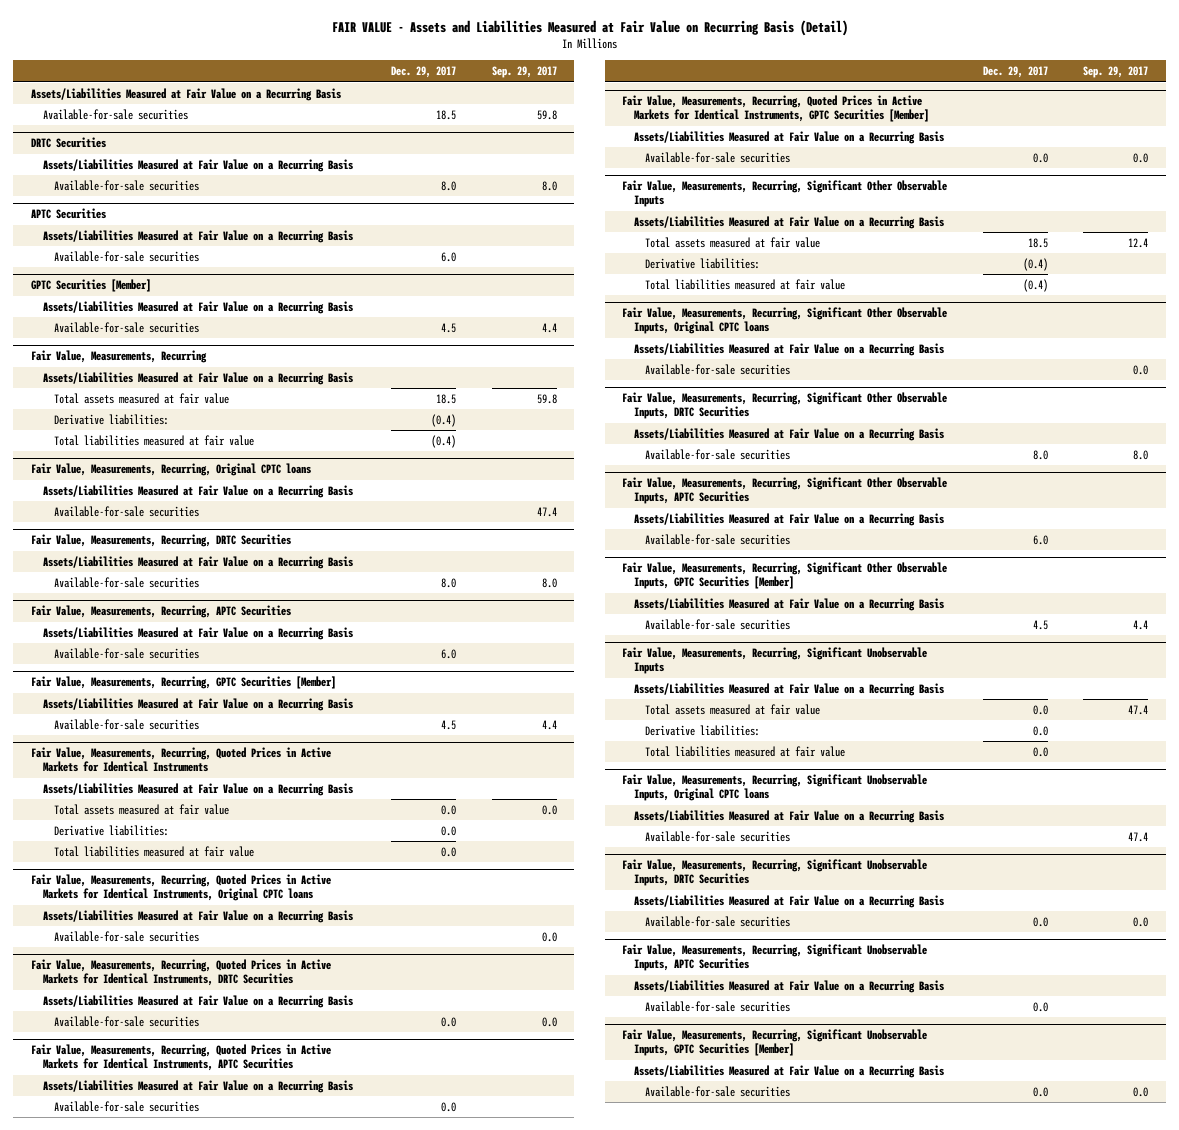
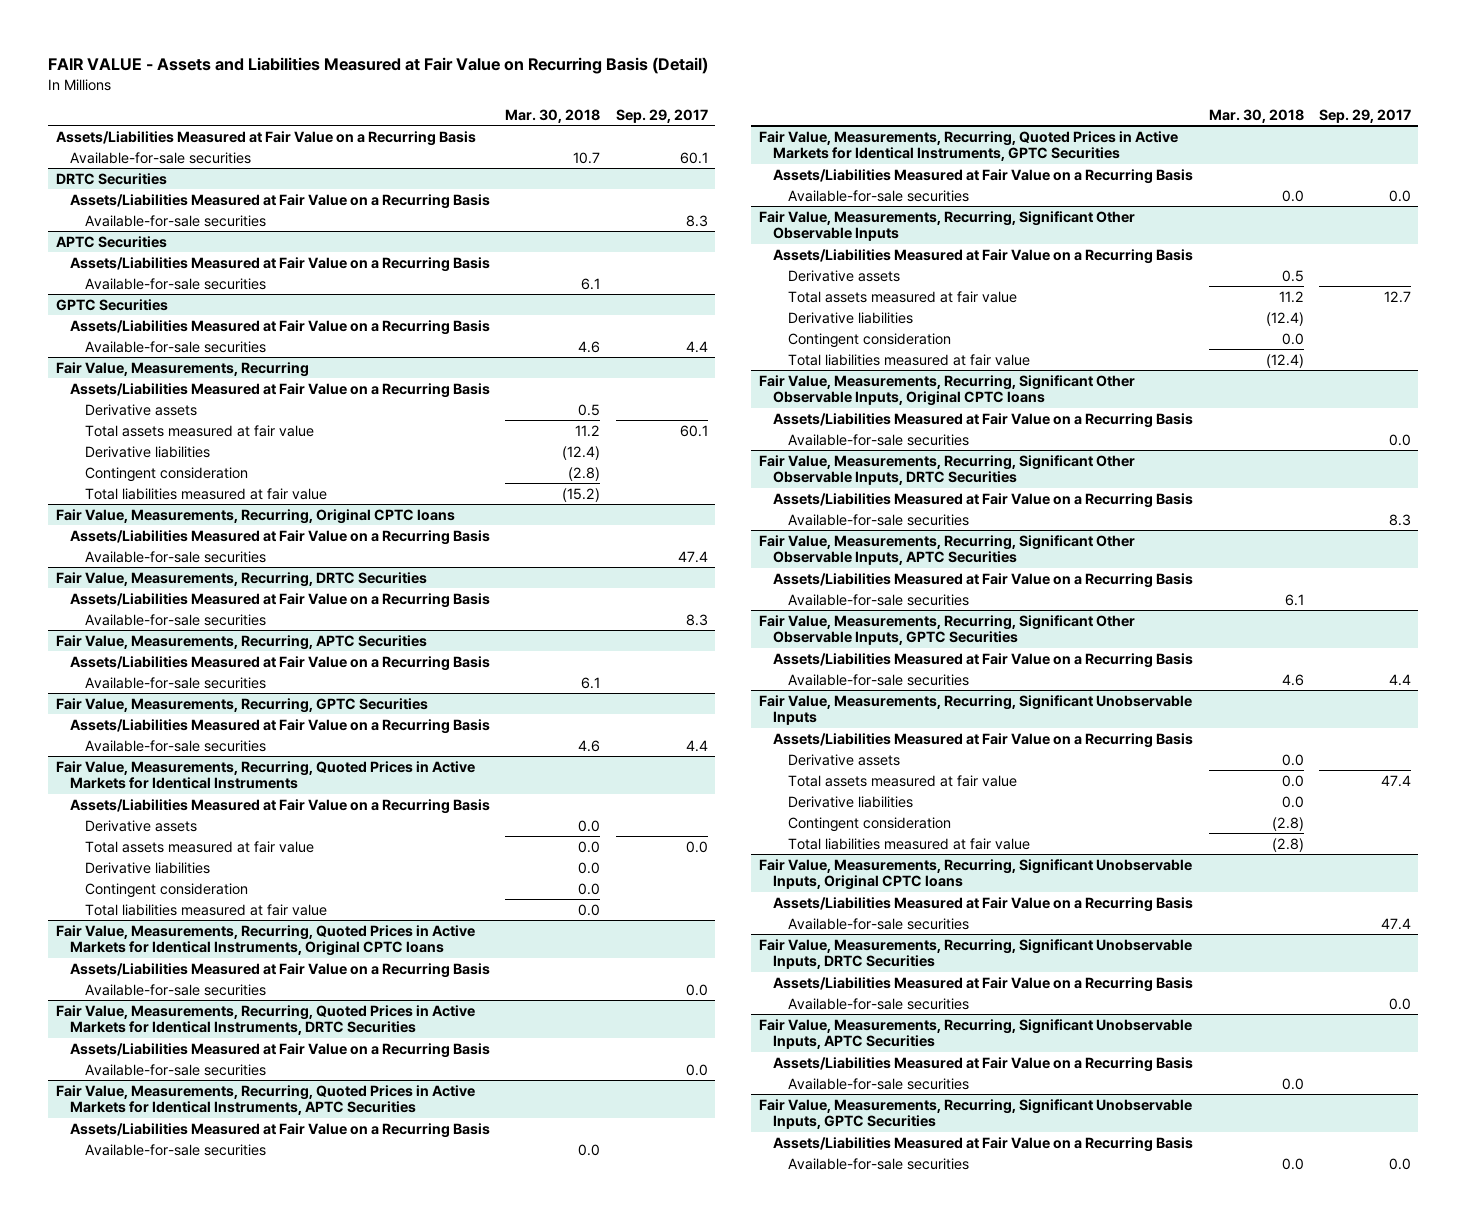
[391,66,457,79] Dec. 29, 2017 -> none
none -> [505,108,601,123] Mar. 30, 2018
[536,109,557,120] 59.8 -> [679,151,708,164] 60.1
[541,180,557,191] 8.0 -> [685,214,708,227] 8.3
[31,279,152,293] GPTC Securities [Member] -> [55,298,168,311] GPTC Securities
none -> [84,403,197,416] Derivative assets
[536,393,557,404] 59.8 -> [679,424,708,437] 60.1
[54,413,170,425] Derivative liabilities: -> [84,445,210,458] Derivative liabilities
none -> [84,466,248,482] Contingent consideration
[541,577,557,588] 8.0 -> [685,613,708,626] 8.3
[31,676,337,690] Fair Value, Measurements, Recurring, GPTC Securities [Member] -> [55,697,428,713] Fair Value, Measurements, Recurring, GPTC Securities
none -> [84,819,197,832] Derivative assets
[54,824,170,836] Derivative liabilities: -> [84,861,210,874] Derivative liabilities
none -> [84,882,248,898] Contingent consideration
[622,95,929,123] Fair Value, Measurements, Recurring, Quoted Prices in Active Markets for Identical Instruments, GPTC Securities [Member] -> [758,130,1178,162] Fair Value, Measurements, Recurring, Quoted Prices in Active Markets for Identical Instruments, GPTC Securities
none -> [787,269,900,282] Derivative assets
[1127,237,1148,248] 12.4 -> [1383,290,1411,303] 12.7
[645,257,761,269] Derivative liabilities: -> [787,311,913,324] Derivative liabilities
none -> [787,332,951,348] Contingent consideration
[1132,449,1148,460] 8.0 -> [1388,513,1411,526] 8.3
[622,562,948,590] Fair Value, Measurements, Recurring, Significant Other Observable Inputs, GPTC Securities [Member] -> [758,614,1135,646] Fair Value, Measurements, Recurring, Significant Other Observable Inputs, GPTC Securities
none -> [787,753,900,766] Derivative assets
[645,724,761,736] Derivative liabilities: -> [787,795,913,808] Derivative liabilities
none -> [787,816,951,832] Contingent consideration
[622,1029,928,1057] Fair Value, Measurements, Recurring, Significant Unobservable Inputs, GPTC Securities [Member] -> [758,1098,1192,1130] Fair Value, Measurements, Recurring, Significant Unobservable Inputs, GPTC Securities

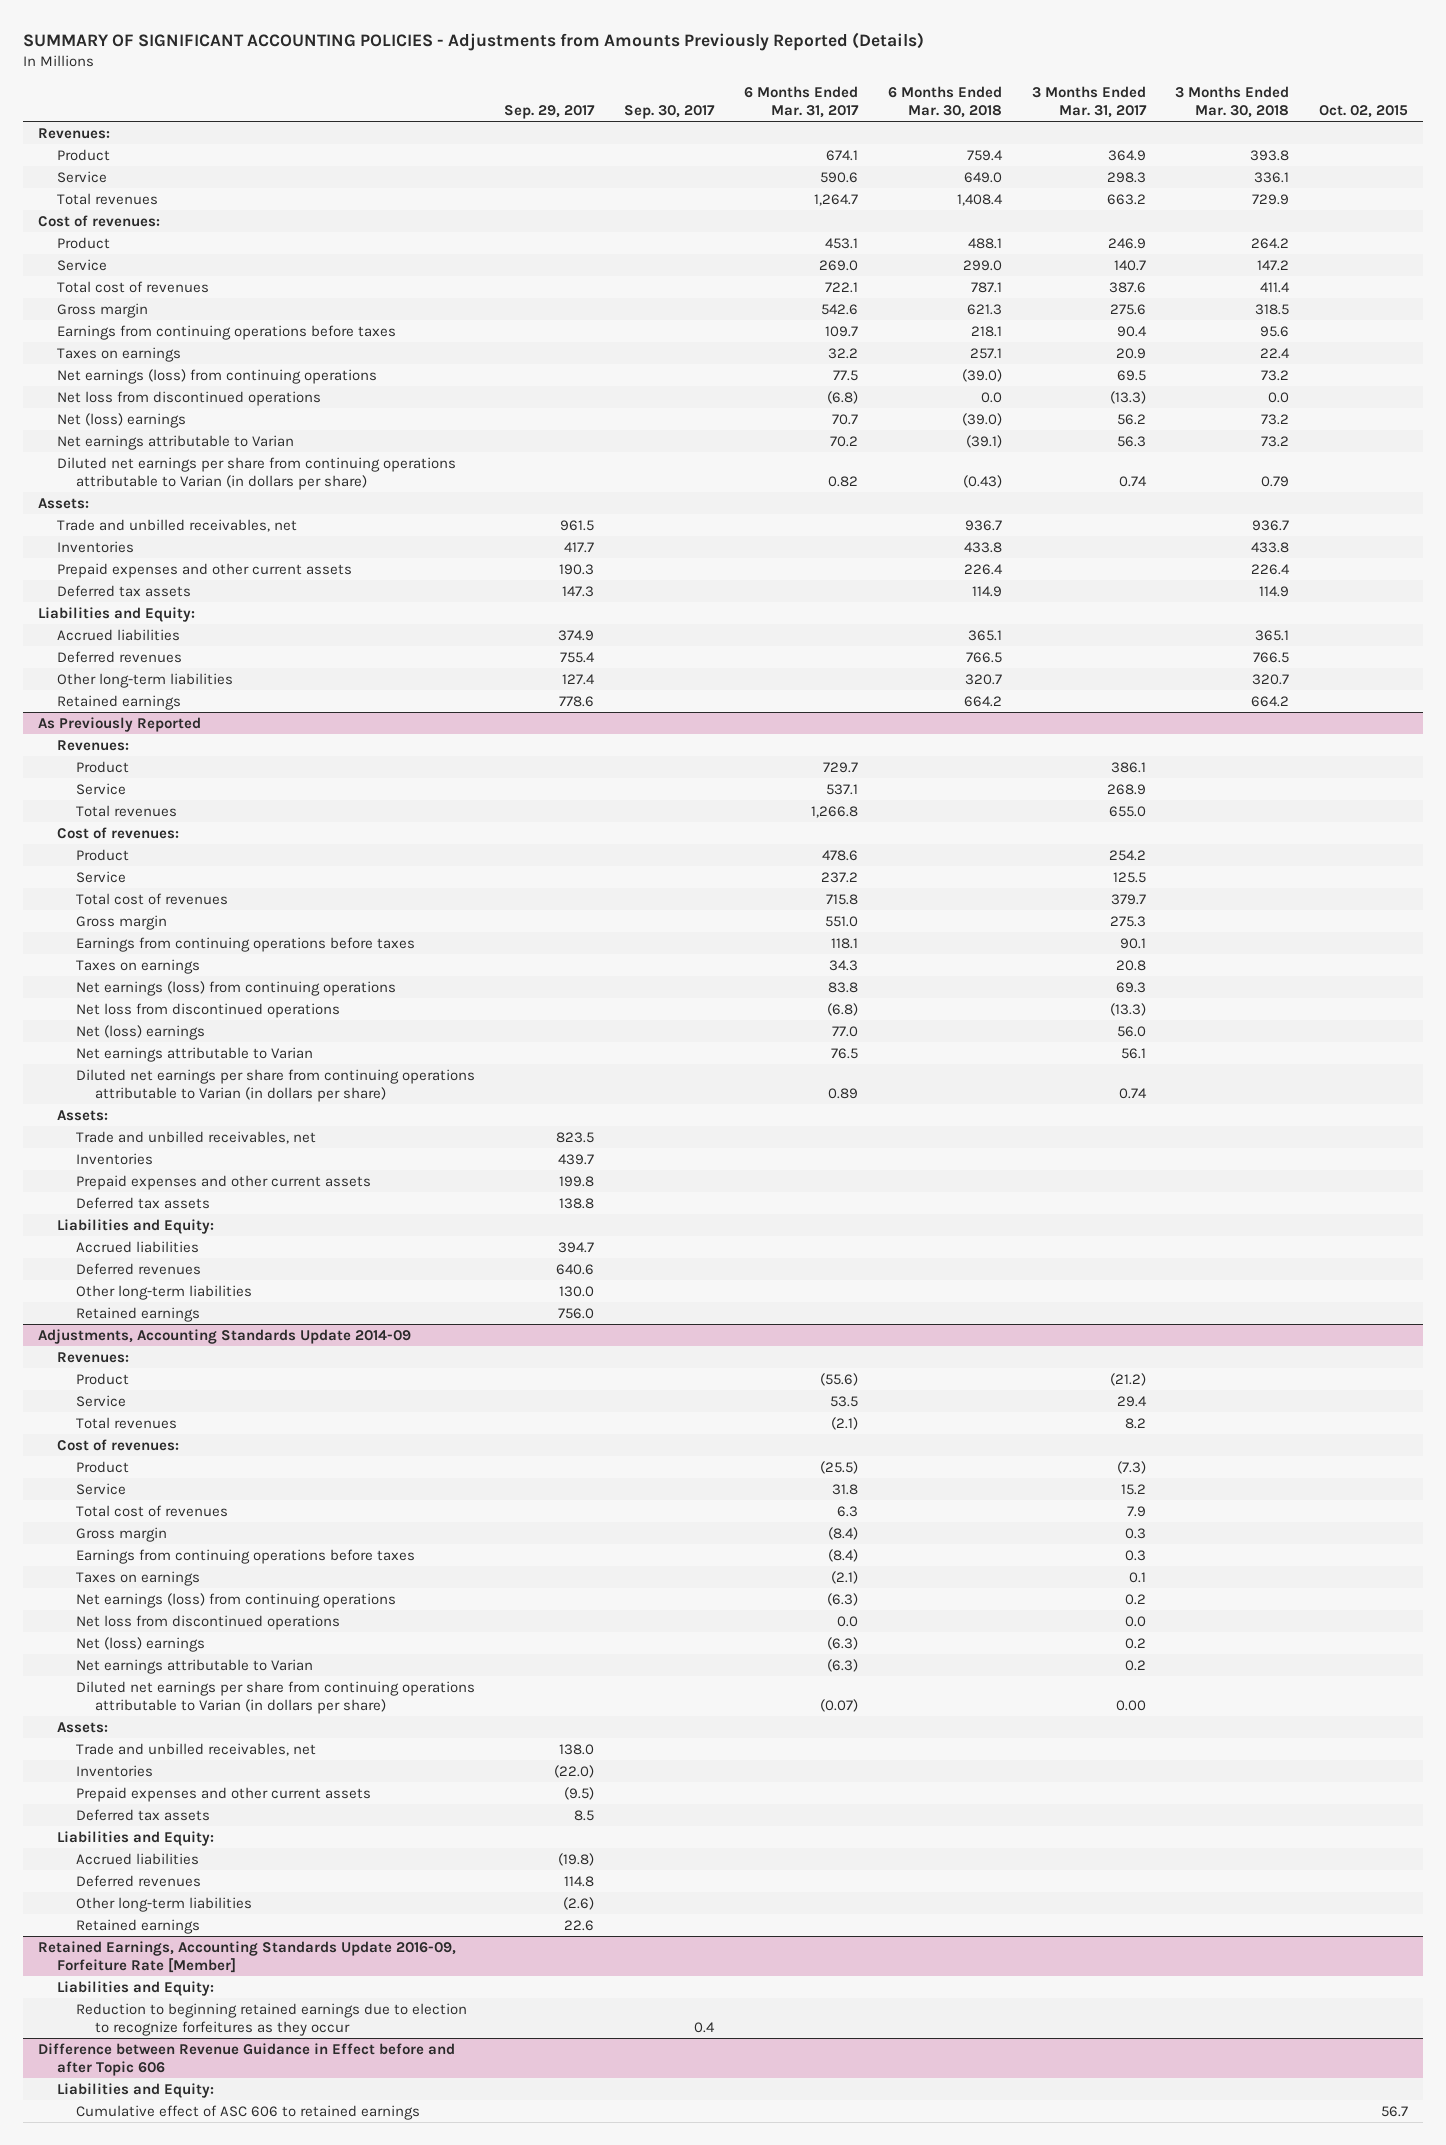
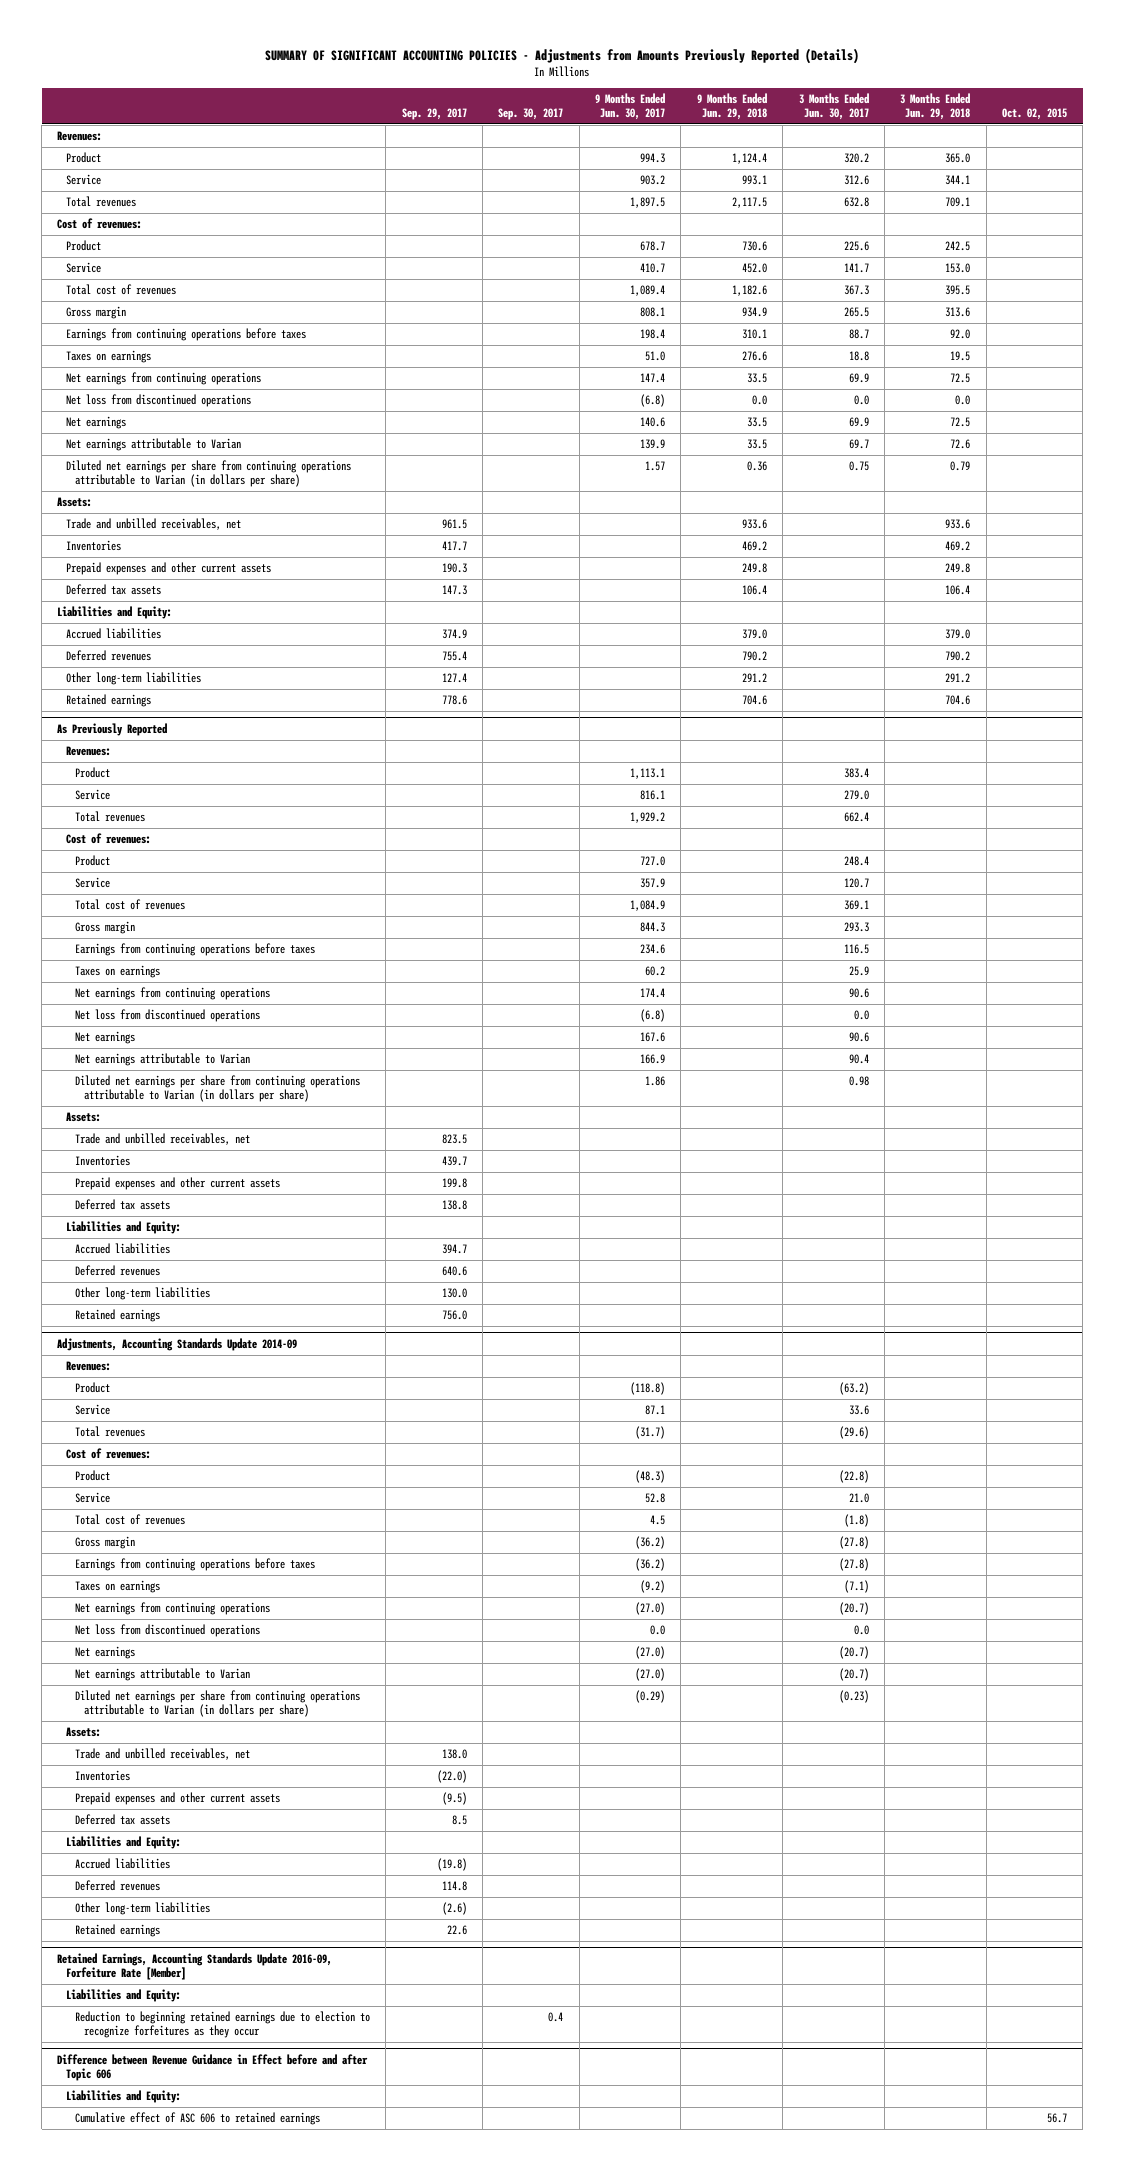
[743,86,859,119] 6 Months Ended Mar. 31, 2017 -> none
[887,86,1002,119] 6 Months Ended Mar. 30, 2018 -> none
[1031,86,1147,119] 3 Months Ended Mar. 31, 2017 -> none
[1175,86,1290,119] 3 Months Ended Mar. 30, 2018 -> none
none -> [595,93,666,121] 9 Months Ended Jun. 30, 2017
none -> [696,93,767,121] 9 Months Ended Jun. 29, 2018
none -> [798,93,869,121] 3 Months Ended Jun. 30, 2017
none -> [900,93,971,121] 3 Months Ended Jun. 29, 2018
[56,368,377,384] Net earnings (loss) from continuing operations -> [66,372,262,386] Net earnings from continuing operations
[56,412,186,428] Net (loss) earnings -> [66,416,127,430] Net earnings
[75,980,396,996] Net earnings (loss) from continuing operations -> [75,987,271,1001] Net earnings from continuing operations
[75,1024,205,1040] Net (loss) earnings -> [75,1031,136,1045] Net earnings
[75,1592,396,1608] Net earnings (loss) from continuing operations -> [75,1602,271,1616] Net earnings from continuing operations
[75,1636,205,1652] Net (loss) earnings -> [75,1646,136,1660] Net earnings

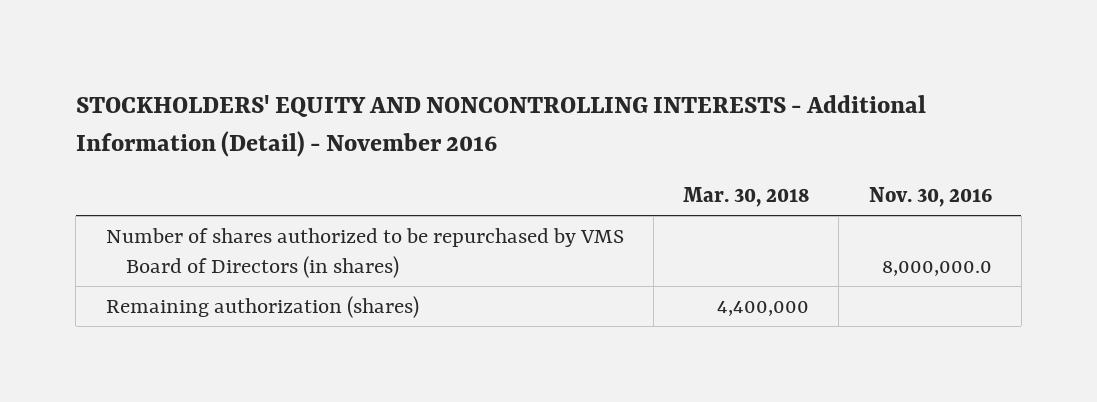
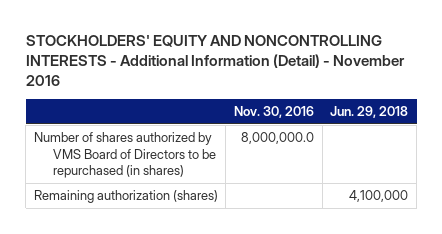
[683,187,810,208] Mar. 30, 2018 -> none
none -> [330,106,409,119] Jun. 29, 2018
[105,227,624,279] Number of shares authorized to be repurchased by VMS Board of Directors (in shares) -> [33,132,216,178] Number of shares authorized by VMS Board of Directors to be repurchased (in shares)

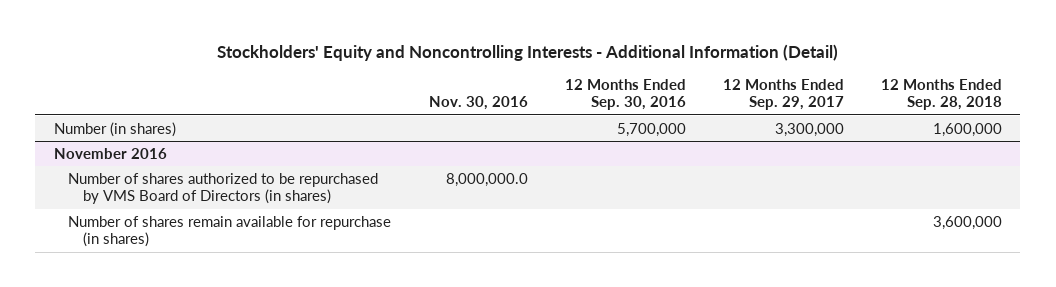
[25,34,405,86] STOCKHOLDERS' EQUITY AND NONCONTROLLING INTERESTS - Additional Information (Detail) - November 2016 -> [216,43,838,61] Stockholders' Equity and Noncontrolling Interests - Additional Information (Detail)
[330,106,409,119] Jun. 29, 2018 -> none
none -> [564,78,686,111] 12 Months Ended Sep. 30, 2016
none -> [722,78,844,111] 12 Months Ended Sep. 29, 2017
none -> [880,78,1002,111] 12 Months Ended Sep. 28, 2018
[33,132,216,178] Number of shares authorized by VMS Board of Directors to be repurchased (in shares) -> none
[33,190,218,204] Remaining authorization (shares) -> none
none -> [53,121,176,137] Number (in shares)
none -> [53,147,167,159] November 2016
none -> [68,172,379,205] Number of shares authorized to be repurchased by VMS Board of Directors (in shares)
none -> [68,215,392,248] Number of shares remain available for repurchase (in shares)

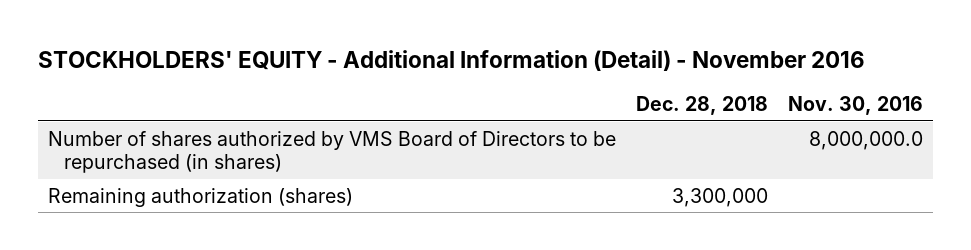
[216,43,838,61] Stockholders' Equity and Noncontrolling Interests - Additional Information (Detail) -> [37,50,865,72] STOCKHOLDERS' EQUITY - Additional Information (Detail) - November 2016
[564,78,686,111] 12 Months Ended Sep. 30, 2016 -> none
[722,78,844,111] 12 Months Ended Sep. 29, 2017 -> none
[880,78,1002,111] 12 Months Ended Sep. 28, 2018 -> none
none -> [636,96,769,116] Dec. 28, 2018
[53,121,176,137] Number (in shares) -> none
[53,147,167,159] November 2016 -> none
[68,172,379,205] Number of shares authorized to be repurchased by VMS Board of Directors (in shares) -> none
[68,215,392,248] Number of shares remain available for repurchase (in shares) -> none
none -> [47,130,616,174] Number of shares authorized by VMS Board of Directors to be repurchased (in shares)
none -> [47,187,353,207] Remaining authorization (shares)

